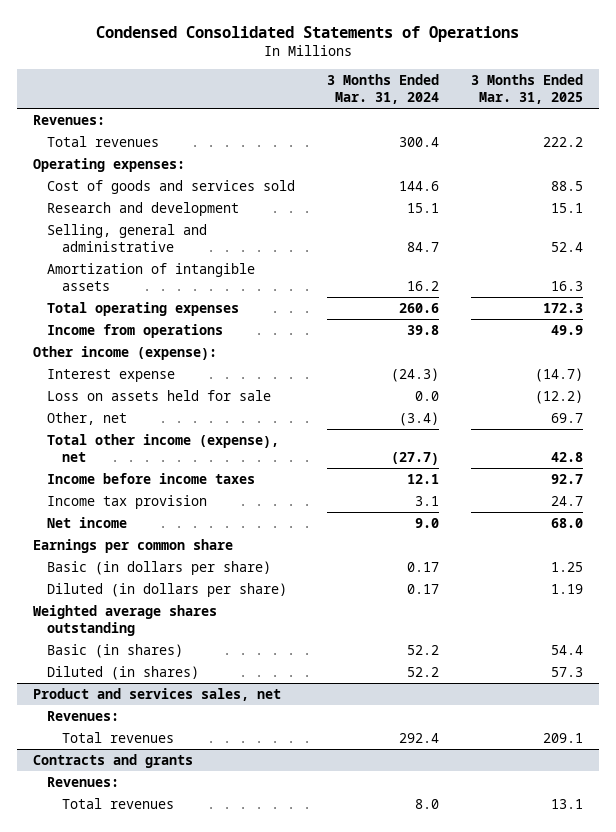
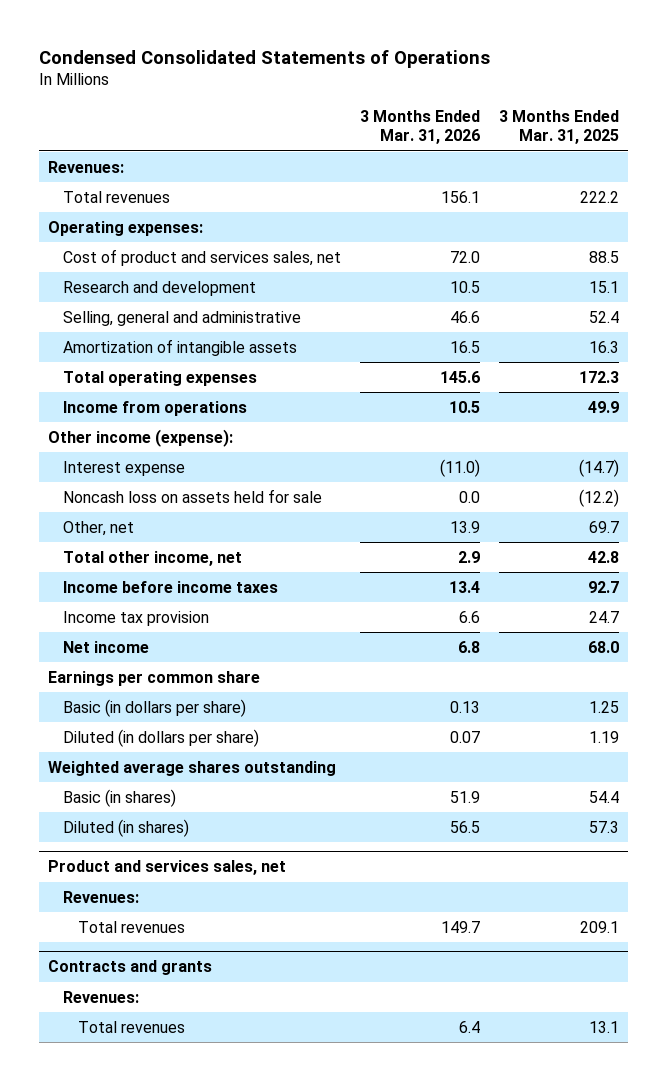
[327,74,440,105] 3 Months Ended Mar. 31, 2024 -> none
none -> [359,109,480,145] 3 Months Ended Mar. 31, 2026
[47,179,296,194] Cost of goods and services sold -> [62,248,341,266] Cost of product and services sales, net
[47,389,272,401] Loss on assets held for sale -> [62,488,322,503] Noncash loss on assets held for sale
[47,433,280,462] Total other income (expense), net -> [62,550,242,566] Total other income, net

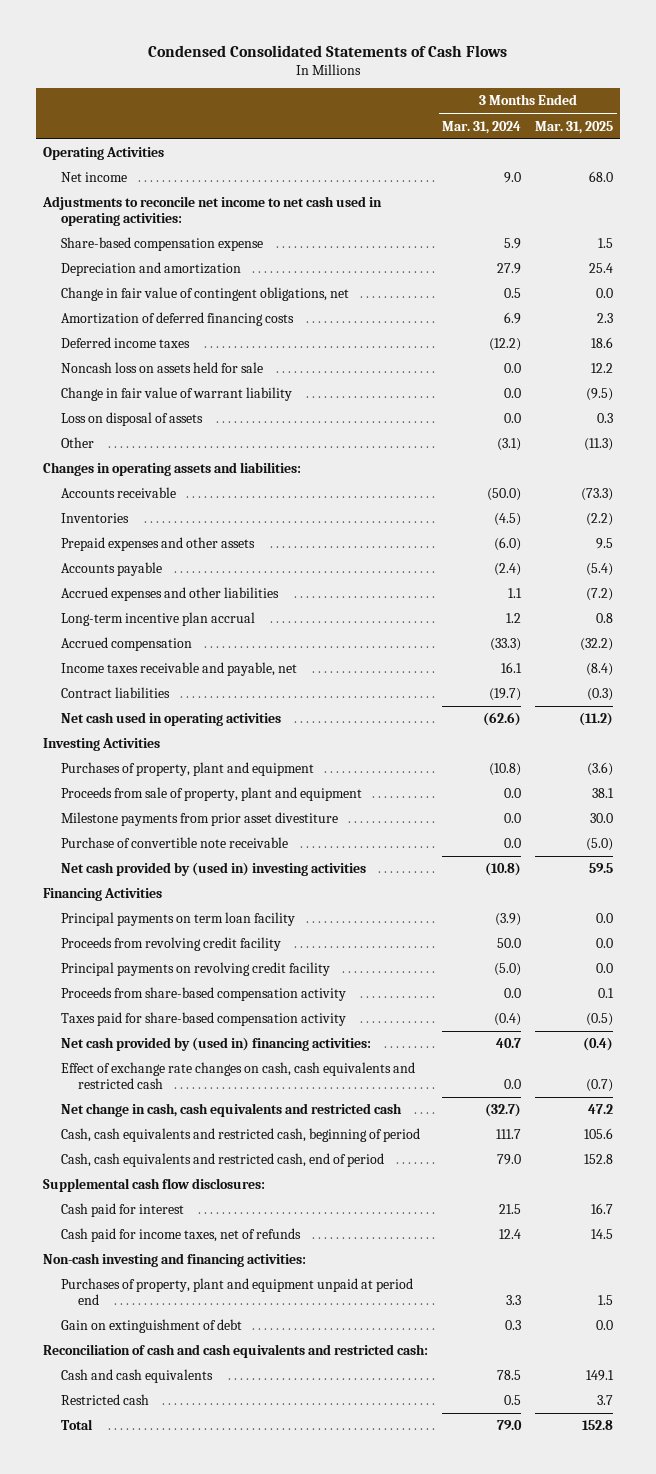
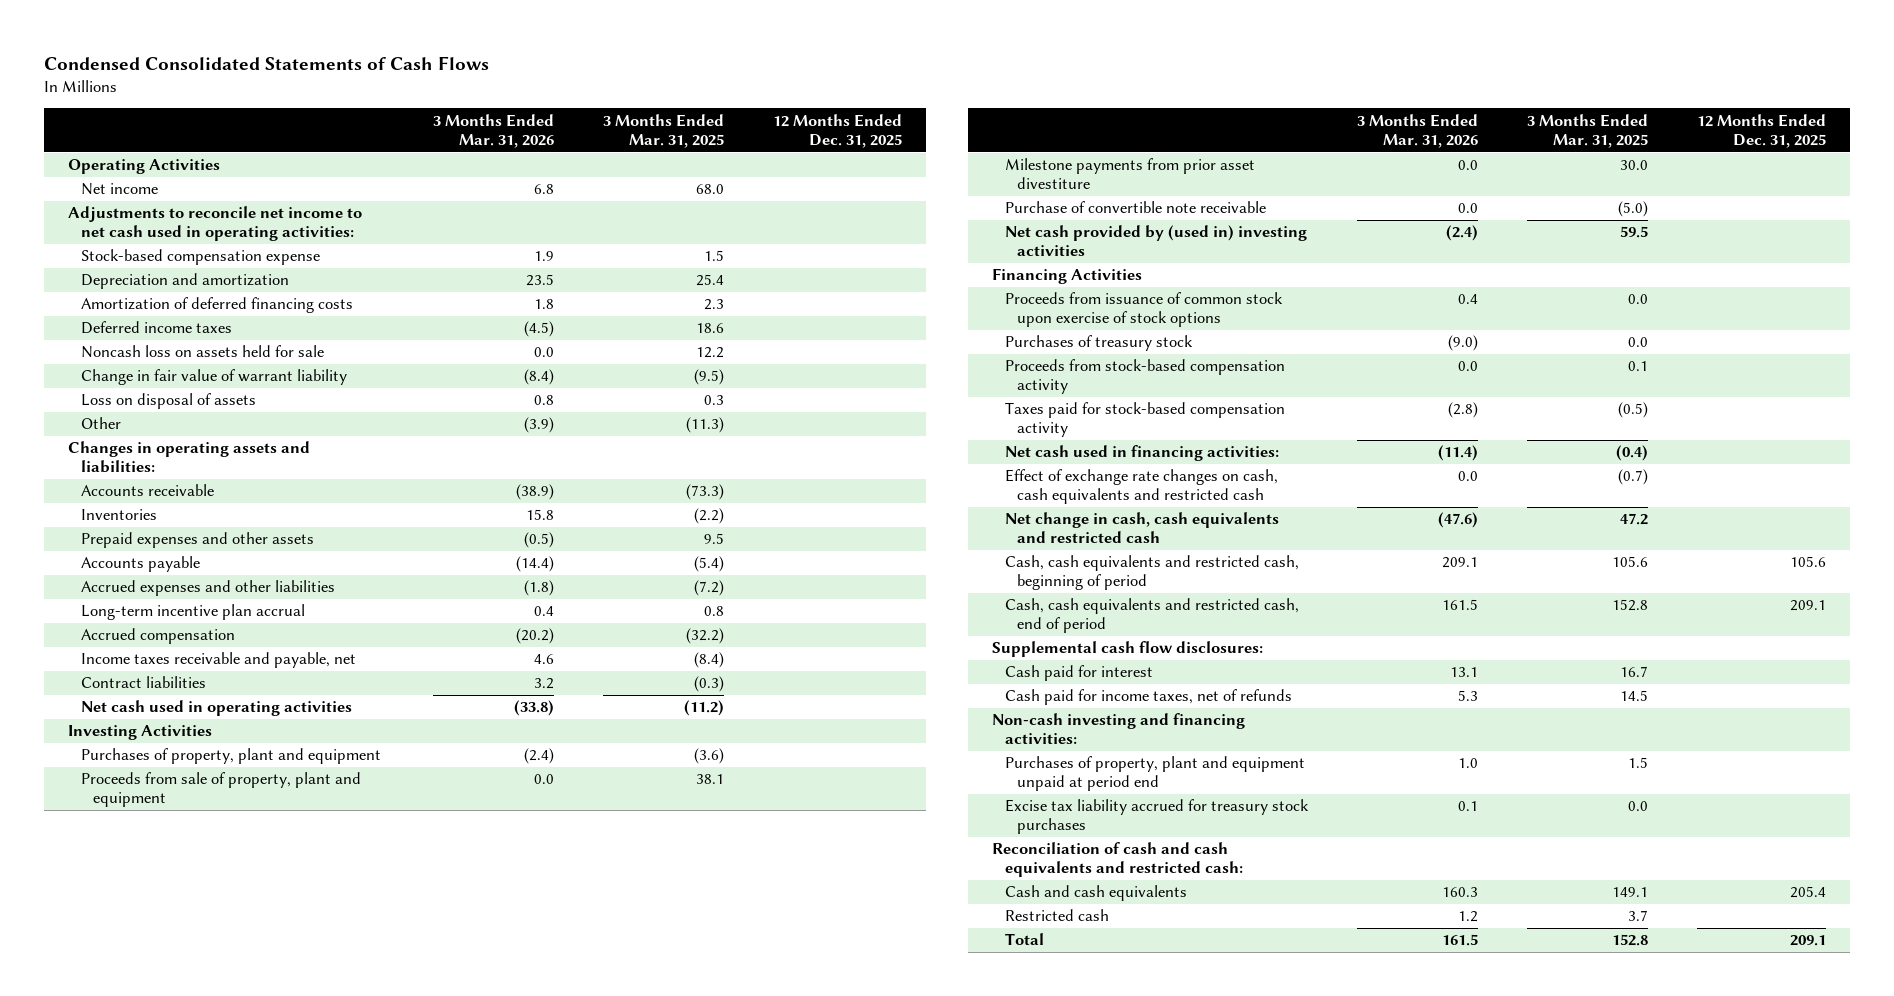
[442,120,522,134] Mar. 31, 2024 -> none
none -> [432,113,554,148] 3 Months Ended Mar. 31, 2026
none -> [772,113,902,148] 12 Months Ended Dec. 31, 2025
[60,237,263,252] Share-based compensation expense -> [80,249,320,266] Stock-based compensation expense
[60,287,349,302] Change in fair value of contingent obligations, net -> none
[60,912,295,927] Principal payments on term loan facility -> none
[60,937,281,952] Proceeds from revolving credit facility -> none
[60,962,330,977] Principal payments on revolving credit facility -> none
none -> [1004,292,1283,328] Proceeds from issuance of common stock upon exercise of stock options
none -> [1004,335,1193,352] Purchases of treasury stock
[60,987,346,1002] Proceeds from share-based compensation activity -> [1004,359,1285,395] Proceeds from stock-based compensation activity
[60,1012,346,1027] Taxes paid for share-based compensation activity -> [1004,402,1285,438] Taxes paid for stock-based compensation activity
[60,1037,371,1052] Net cash provided by (used in) financing activities: -> [1004,445,1279,462] Net cash used in financing activities:
[60,1319,242,1334] Gain on extinguishment of debt -> none
none -> [1004,799,1309,835] Excise tax liability accrued for treasury stock purchases

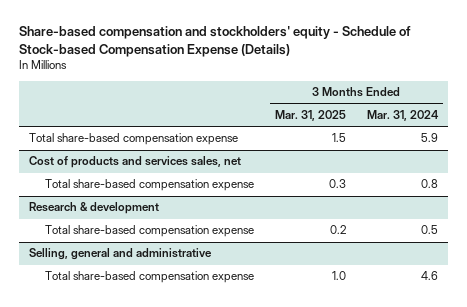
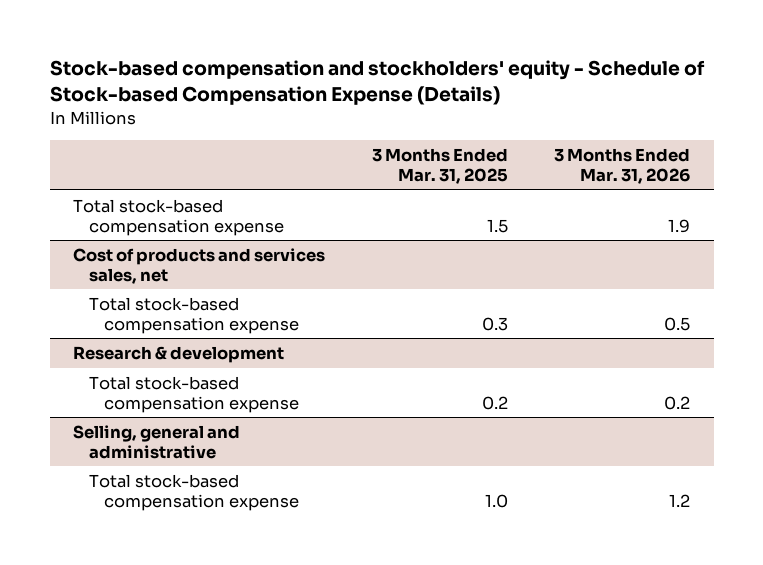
[18,26,411,58] Share-based compensation and stockholders' equity - Schedule of Stock-based Compensation Expense (Details) -> [49,60,705,106] Stock-based compensation and stockholders' equity - Schedule of Stock-based Compensation Expense (Details)
[366,109,439,121] Mar. 31, 2024 -> none
none -> [554,148,691,184] 3 Months Ended Mar. 31, 2026
[29,133,239,146] Total share-based compensation expense -> [72,198,284,236] Total stock-based compensation expense
[45,179,255,192] Total share-based compensation expense -> [88,296,300,334] Total stock-based compensation expense
[45,225,255,238] Total share-based compensation expense -> [88,375,300,413] Total stock-based compensation expense
[45,271,255,284] Total share-based compensation expense -> [88,473,300,511] Total stock-based compensation expense

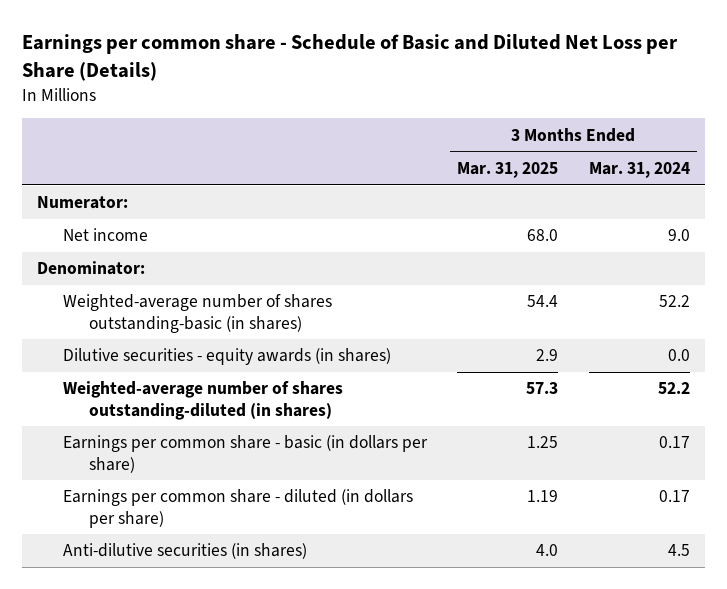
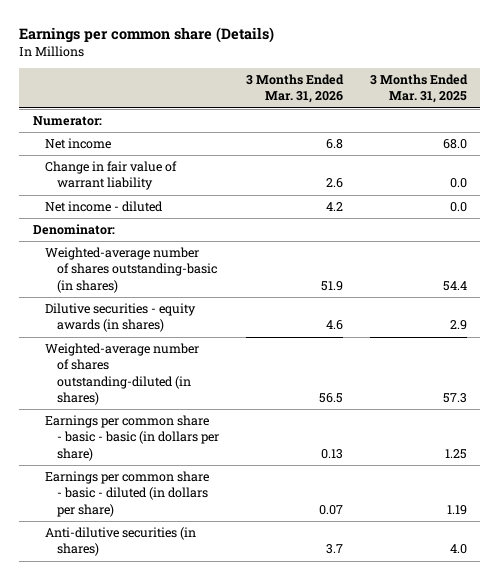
[21,34,678,81] Earnings per common share - Schedule of Basic and Diluted Net Loss per Share (Details) -> [19,26,275,43] Earnings per common share (Details)
[588,161,690,178] Mar. 31, 2024 -> none
none -> [245,74,344,104] 3 Months Ended Mar. 31, 2026
none -> [44,161,177,191] Change in fair value of warrant liability
none -> [44,201,163,213] Net income - diluted
[62,435,428,473] Earnings per common share - basic (in dollars per share) -> [44,415,219,461] Earnings per common share - basic - basic (in dollars per share)
[62,489,413,528] Earnings per common share - diluted (in dollars per share) -> [44,471,209,517] Earnings per common share - basic - diluted (in dollars per share)

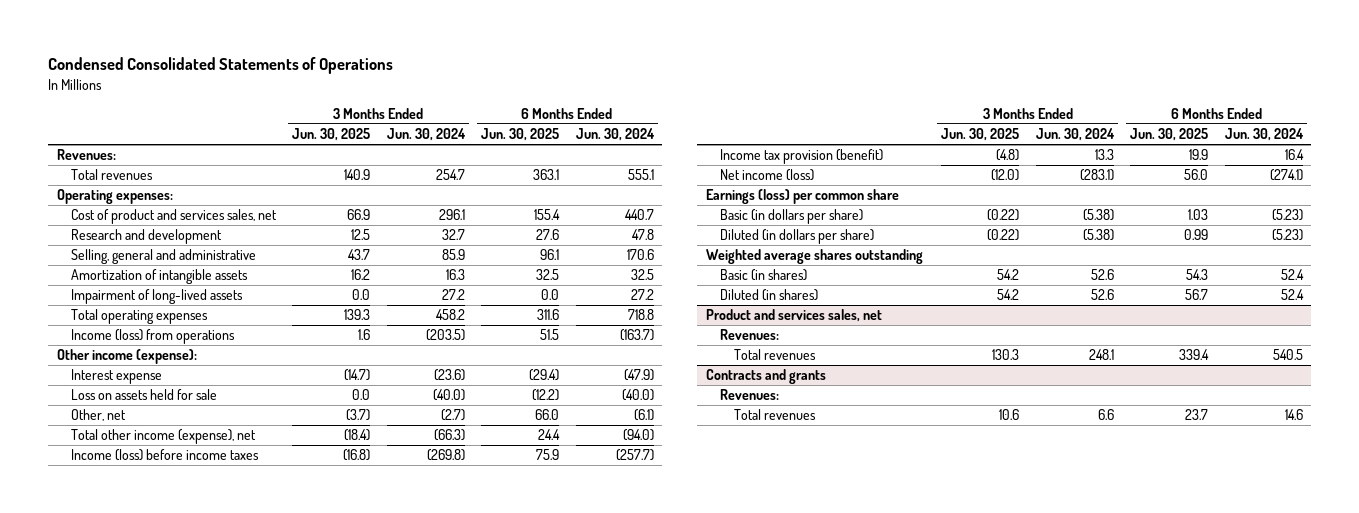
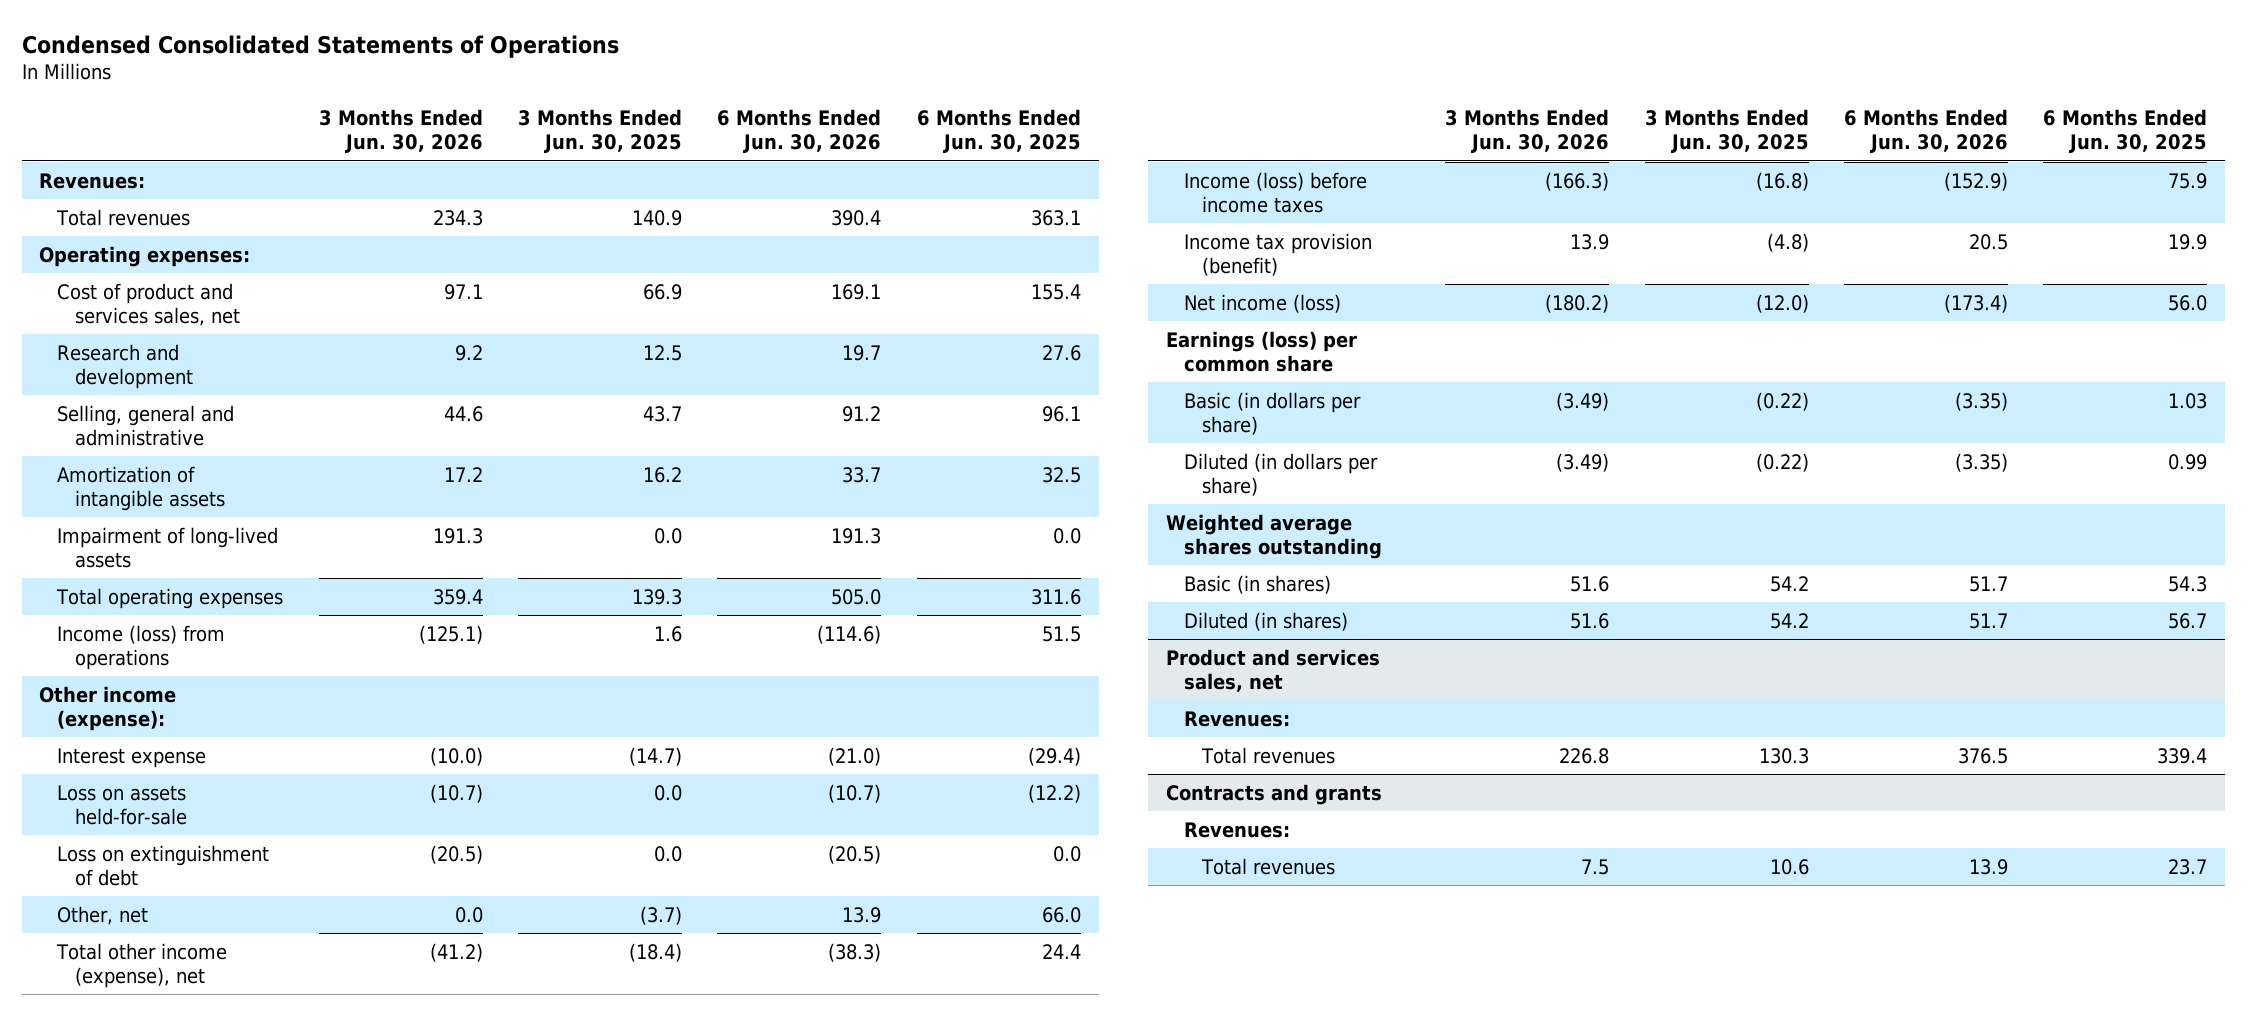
[386,128,466,142] Jun. 30, 2024 -> none
[575,128,655,142] Jun. 30, 2024 -> none
none -> [318,108,483,154] 3 Months Ended Jun. 30, 2026
none -> [717,108,882,154] 6 Months Ended Jun. 30, 2026
[70,389,217,401] Loss on assets held for sale -> [57,784,188,826] Loss on assets held-for-sale
none -> [57,844,270,887] Loss on extinguishment of debt

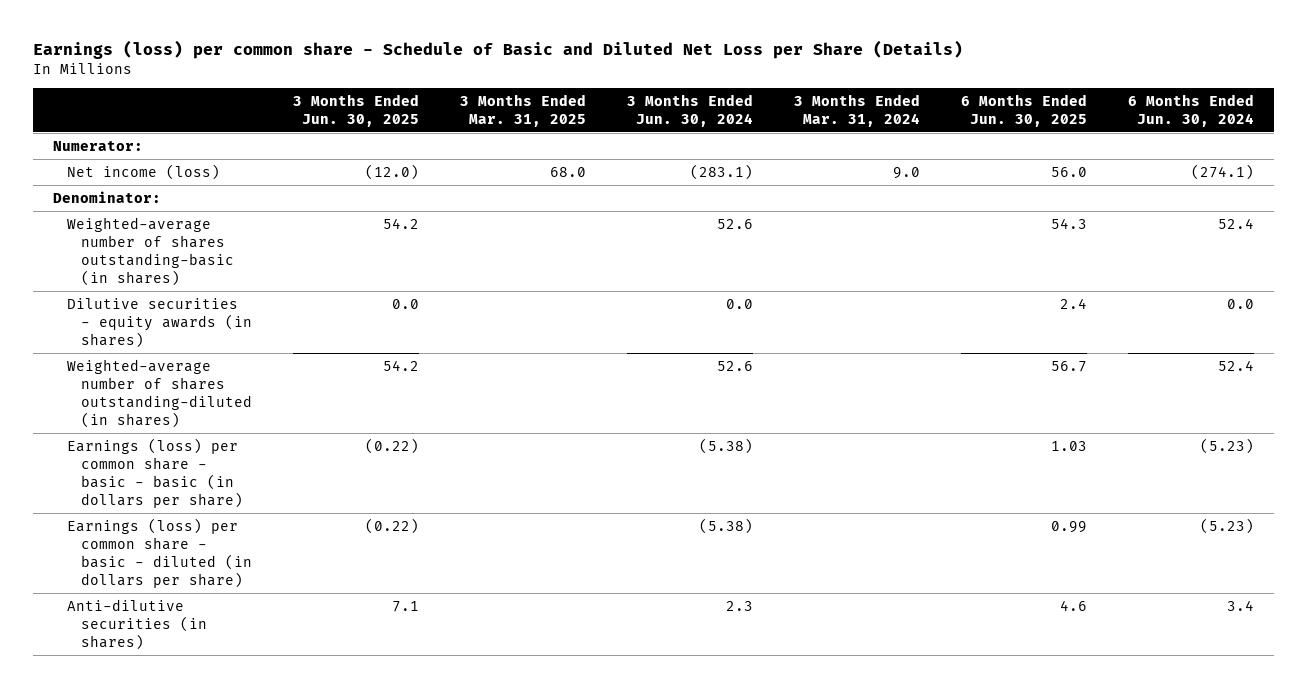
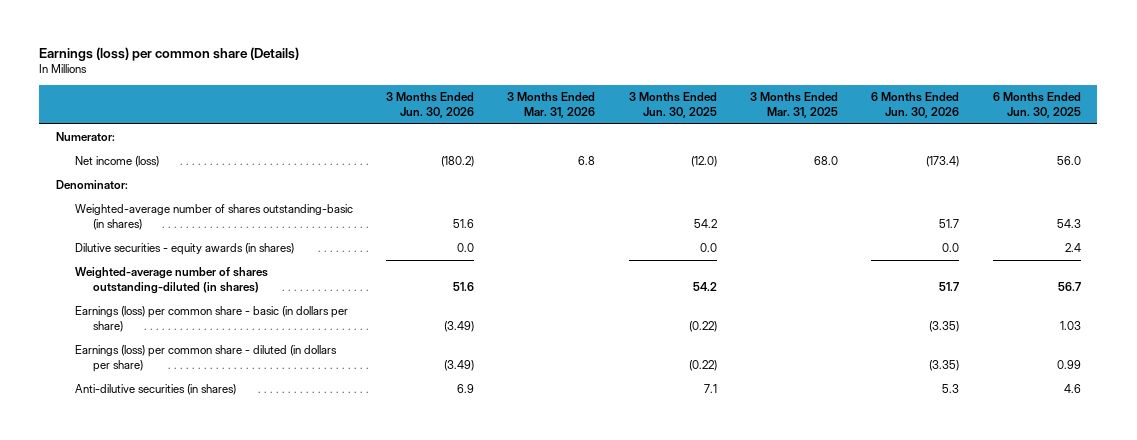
[32,39,963,59] Earnings (loss) per common share - Schedule of Basic and Diluted Net Loss per Share (Details) -> [39,46,300,61] Earnings (loss) per common share (Details)
[626,93,753,127] 3 Months Ended Jun. 30, 2024 -> none
[793,93,920,127] 3 Months Ended Mar. 31, 2024 -> none
[1127,93,1254,127] 6 Months Ended Jun. 30, 2024 -> none
none -> [385,92,474,119] 3 Months Ended Jun. 30, 2026
none -> [507,92,596,119] 3 Months Ended Mar. 31, 2026
none -> [871,92,960,119] 6 Months Ended Jun. 30, 2026
[67,437,243,509] Earnings (loss) per common share - basic - basic (in dollars per share) -> [74,306,348,333] Earnings (loss) per common share - basic (in dollars per share)
[67,517,252,589] Earnings (loss) per common share - basic - diluted (in dollars per share) -> [74,345,337,373] Earnings (loss) per common share - diluted (in dollars per share)

